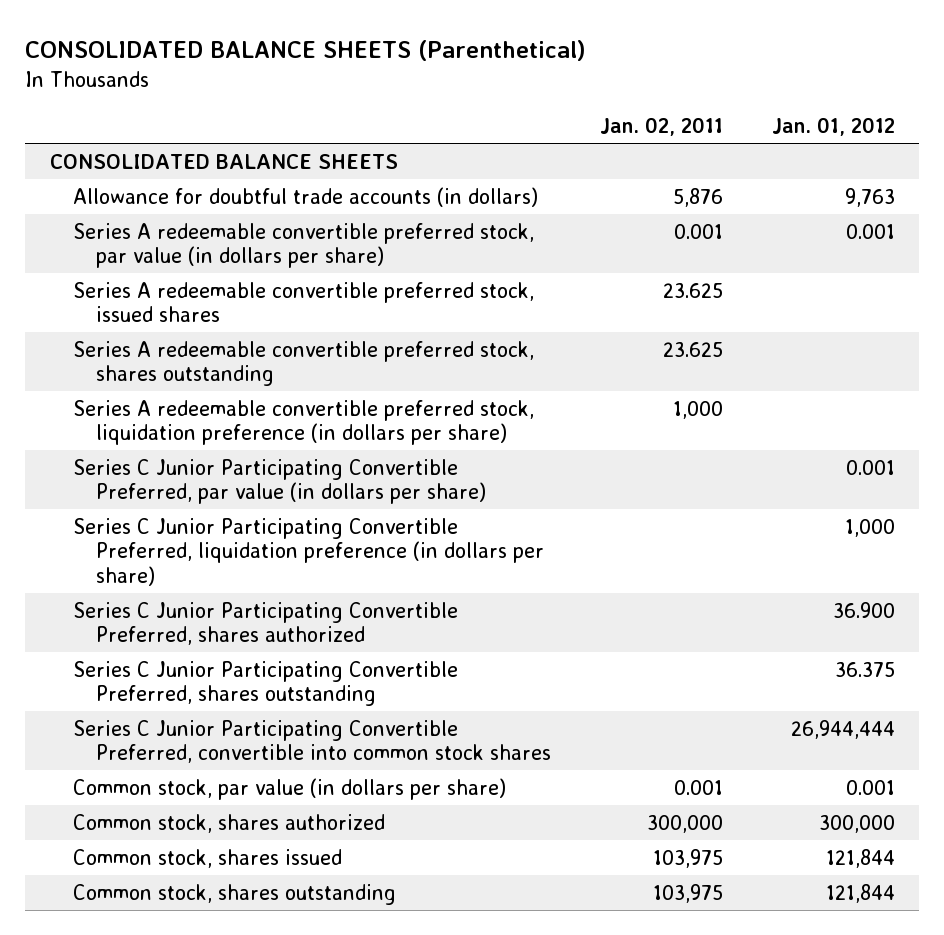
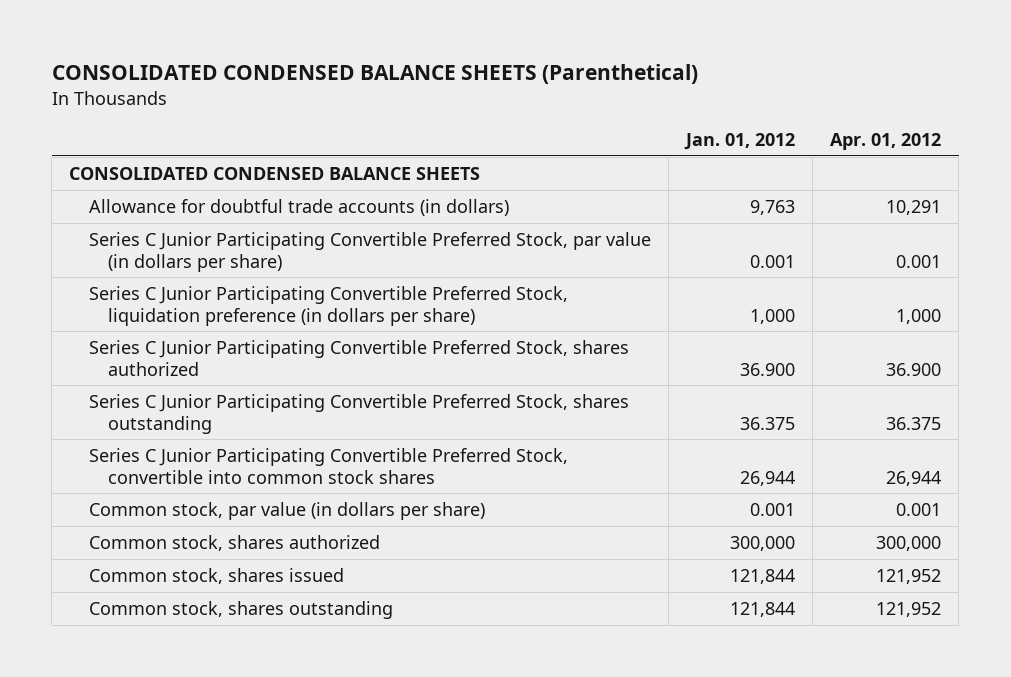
[25,40,587,62] CONSOLIDATED BALANCE SHEETS (Parenthetical) -> [51,63,698,84] CONSOLIDATED CONDENSED BALANCE SHEETS (Parenthetical)
[599,116,723,136] Jan. 02, 2011 -> none
none -> [830,132,942,150] Apr. 01, 2012
[49,153,398,169] CONSOLIDATED BALANCE SHEETS -> [69,166,481,180] CONSOLIDATED CONDENSED BALANCE SHEETS
[73,222,535,269] Series A redeemable convertible preferred stock, par value (in dollars per share) -> none
[73,281,535,323] Series A redeemable convertible preferred stock, issued shares -> none
[73,340,535,387] Series A redeemable convertible preferred stock, shares outstanding -> none
[73,399,535,446] Series A redeemable convertible preferred stock, liquidation preference (in dollars per share) -> none
[73,458,487,505] Series C Junior Participating Convertible Preferred, par value (in dollars per share) -> [88,231,651,272] Series C Junior Participating Convertible Preferred Stock, par value (in dollars per share)
[73,517,545,586] Series C Junior Participating Convertible Preferred, liquidation preference (in dollars per share) -> [88,285,568,326] Series C Junior Participating Convertible Preferred Stock, liquidation preference (in dollars per share)
[73,601,459,646] Series C Junior Participating Convertible Preferred, shares authorized -> [88,339,629,376] Series C Junior Participating Convertible Preferred Stock, shares authorized
[73,660,459,707] Series C Junior Participating Convertible Preferred, shares outstanding -> [88,393,629,434] Series C Junior Participating Convertible Preferred Stock, shares outstanding
[73,719,552,764] Series C Junior Participating Convertible Preferred, convertible into common stock shares -> [88,447,568,484] Series C Junior Participating Convertible Preferred Stock, convertible into common stock shares
[790,719,895,739] 26,944,444 -> [739,470,795,486] 26,944

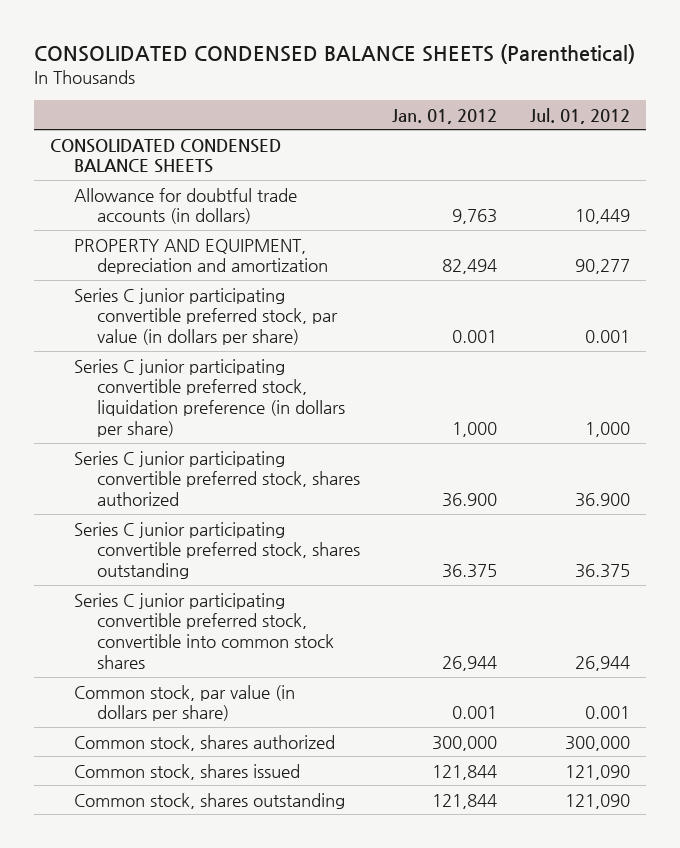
[830,132,942,150] Apr. 01, 2012 -> none
none -> [529,107,630,124] Jul. 01, 2012
none -> [73,238,328,275] PROPERTY AND EQUIPMENT, depreciation and amortization
[88,231,651,272] Series C Junior Participating Convertible Preferred Stock, par value (in dollars per share) -> [73,287,338,346] Series C junior participating convertible preferred stock, par value (in dollars per share)
[88,285,568,326] Series C Junior Participating Convertible Preferred Stock, liquidation preference (in dollars per share) -> [73,358,345,438] Series C junior participating convertible preferred stock, liquidation preference (in dollars per share)
[88,339,629,376] Series C Junior Participating Convertible Preferred Stock, shares authorized -> [73,450,360,507] Series C junior participating convertible preferred stock, shares authorized
[88,393,629,434] Series C Junior Participating Convertible Preferred Stock, shares outstanding -> [73,521,360,580] Series C junior participating convertible preferred stock, shares outstanding
[88,447,568,484] Series C Junior Participating Convertible Preferred Stock, convertible into common stock shares -> [73,592,334,670] Series C junior participating convertible preferred stock, convertible into common stock shares

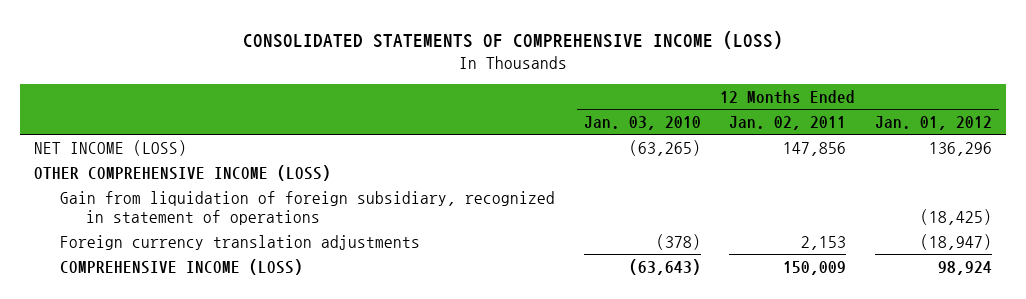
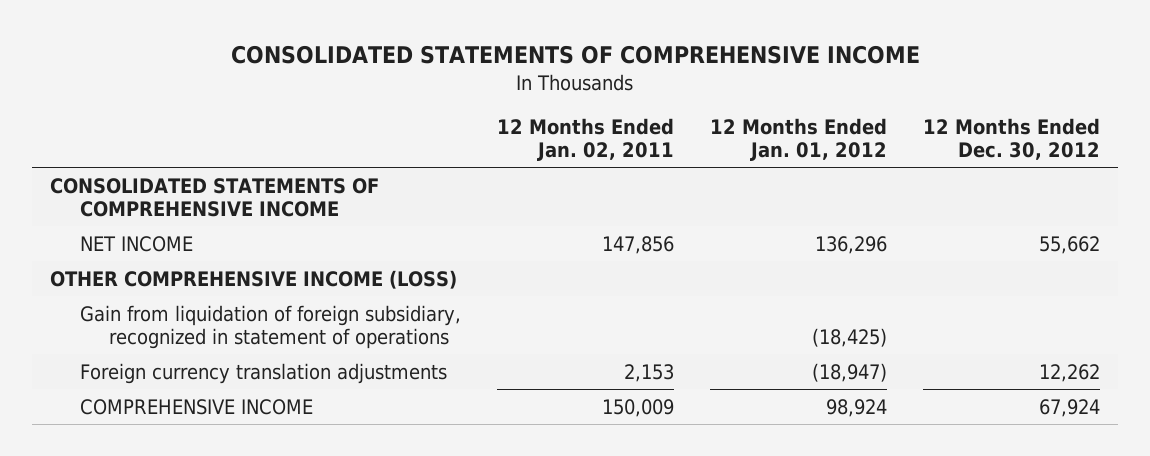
[243,30,784,49] CONSOLIDATED STATEMENTS OF COMPREHENSIVE INCOME (LOSS) -> [231,44,921,64] CONSOLIDATED STATEMENTS OF COMPREHENSIVE INCOME
[583,116,701,131] Jan. 03, 2010 -> none
none -> [922,117,1100,161] 12 Months Ended Dec. 30, 2012
none -> [50,177,380,217] CONSOLIDATED STATEMENTS OF COMPREHENSIVE INCOME
[34,139,188,156] NET INCOME (LOSS) -> [79,235,193,252] NET INCOME
[60,258,304,275] COMPREHENSIVE INCOME (LOSS) -> [79,398,313,415] COMPREHENSIVE INCOME

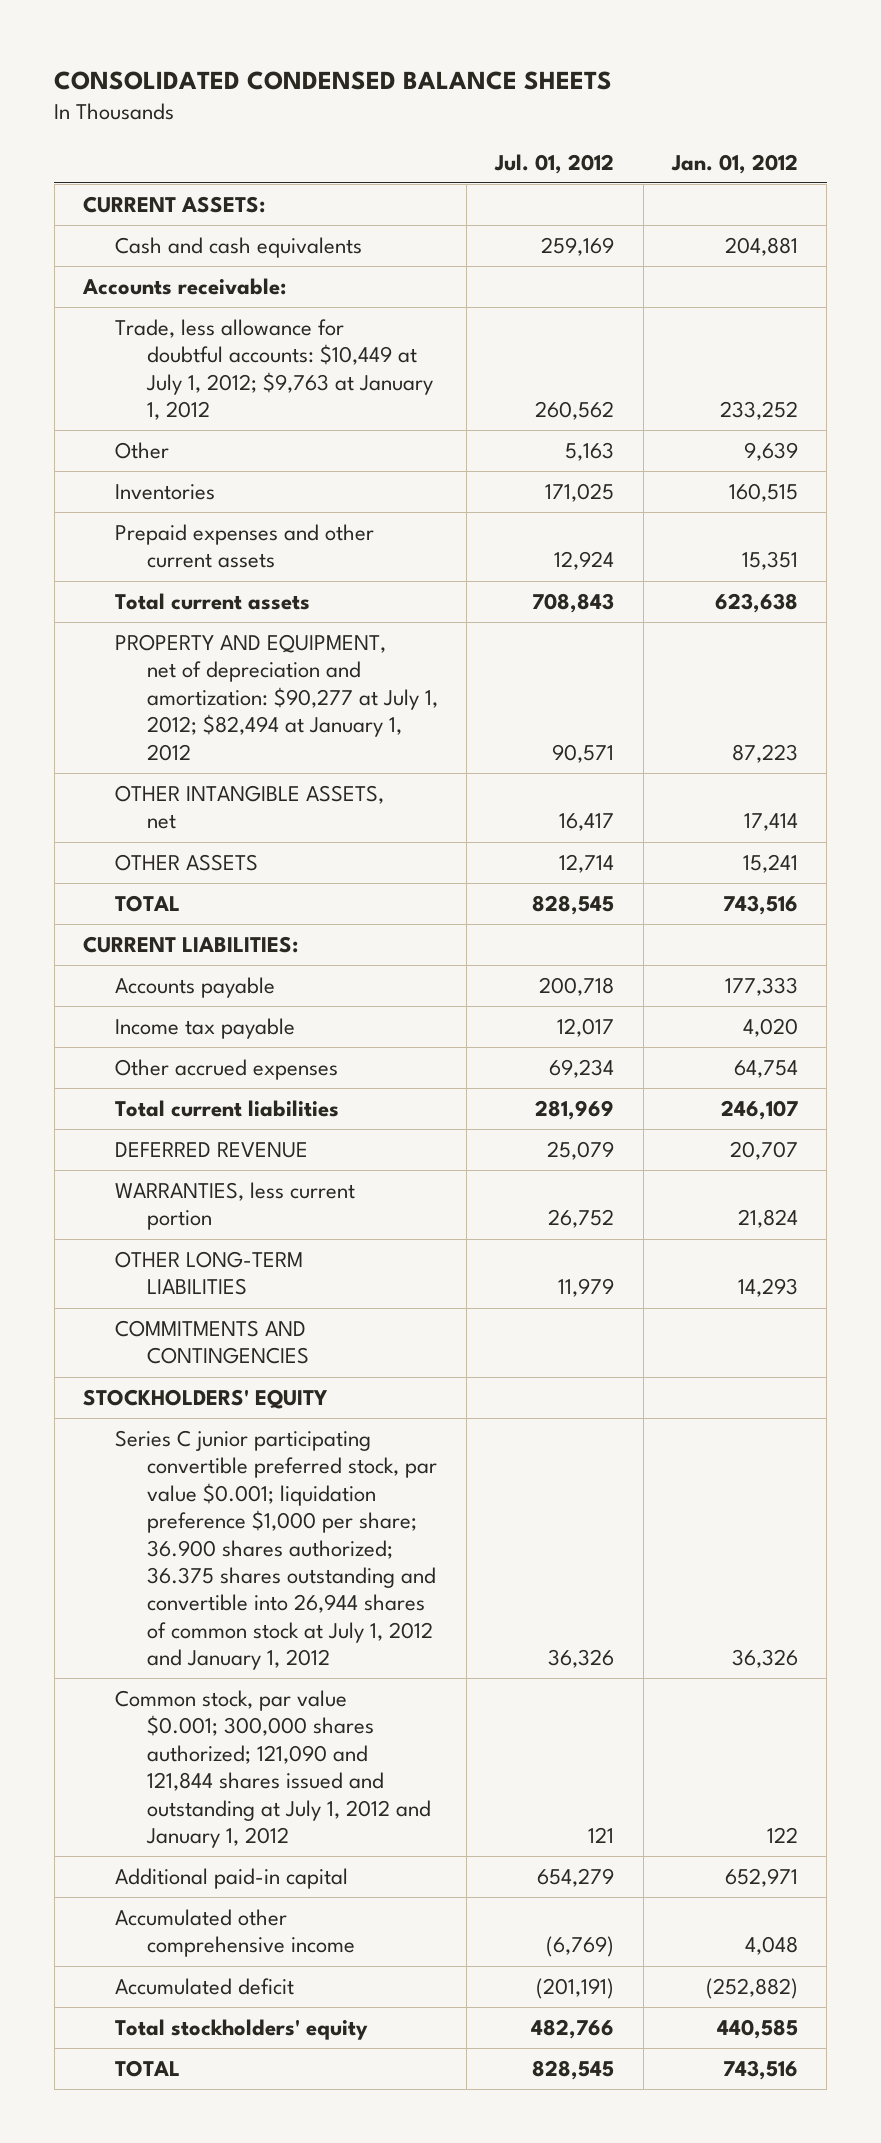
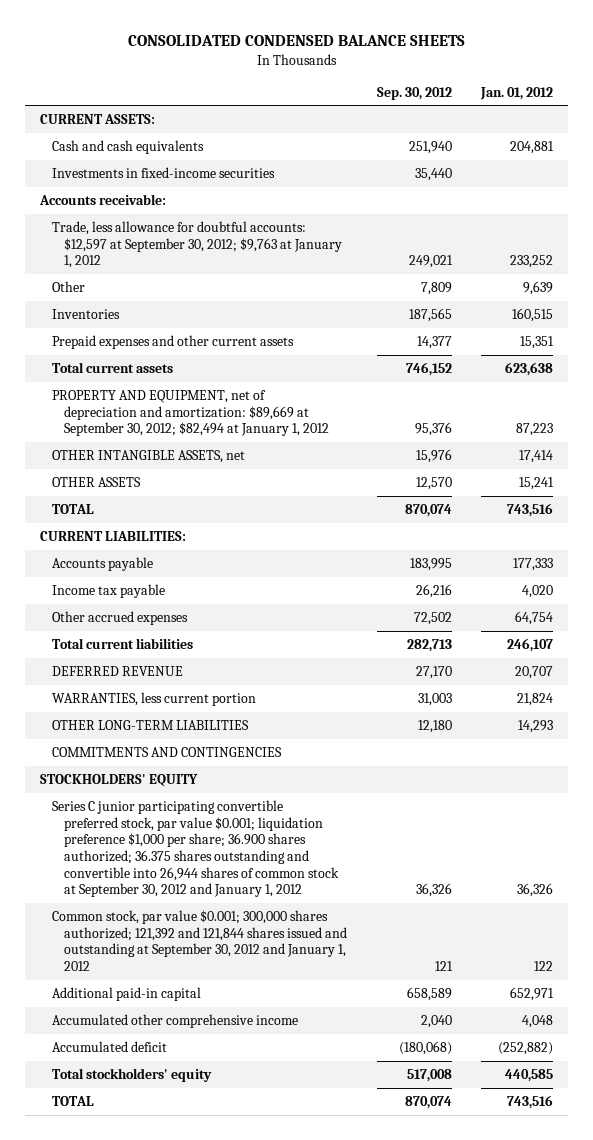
[494,153,615,174] Jul. 01, 2012 -> none
none -> [376,86,452,100] Sep. 30, 2012
none -> [52,167,276,179] Investments in fixed-income securities
[114,319,433,421] Trade, less allowance for doubtful accounts: $10,449 at July 1, 2012; $9,763 at January 1, 2012 -> [52,221,343,269] Trade, less allowance for doubtful accounts: $12,597 at September 30, 2012; $9,763 at January 1, 2012
[114,634,438,761] PROPERTY AND EQUIPMENT, net of depreciation and amortization: $90,277 at July 1, 2012; $82,494 at January 1, 2012 -> [52,390,330,437] PROPERTY AND EQUIPMENT, net of depreciation and amortization: $89,669 at September 30, 2012; $82,494 at January 1, 2012
[114,1430,437,1670] Series C junior participating convertible preferred stock, par value $0.001; liquidation preference $1,000 per share; 36.900 shares authorized; 36.375 shares outstanding and convertible into 26,944 shares of common stock at July 1, 2012 and January 1, 2012 -> [52,800,340,898] Series C junior participating convertible preferred stock, par value $0.001; liquidation preference $1,000 per share; 36.900 shares authorized; 36.375 shares outstanding and convertible into 26,944 shares of common stock at September 30, 2012 and January 1, 2012
[114,1690,431,1848] Common stock, par value $0.001; 300,000 shares authorized; 121,090 and 121,844 shares issued and outstanding at July 1, 2012 and January 1, 2012 -> [52,910,348,972] Common stock, par value $0.001; 300,000 shares authorized; 121,392 and 121,844 shares issued and outstanding at September 30, 2012 and January 1, 2012

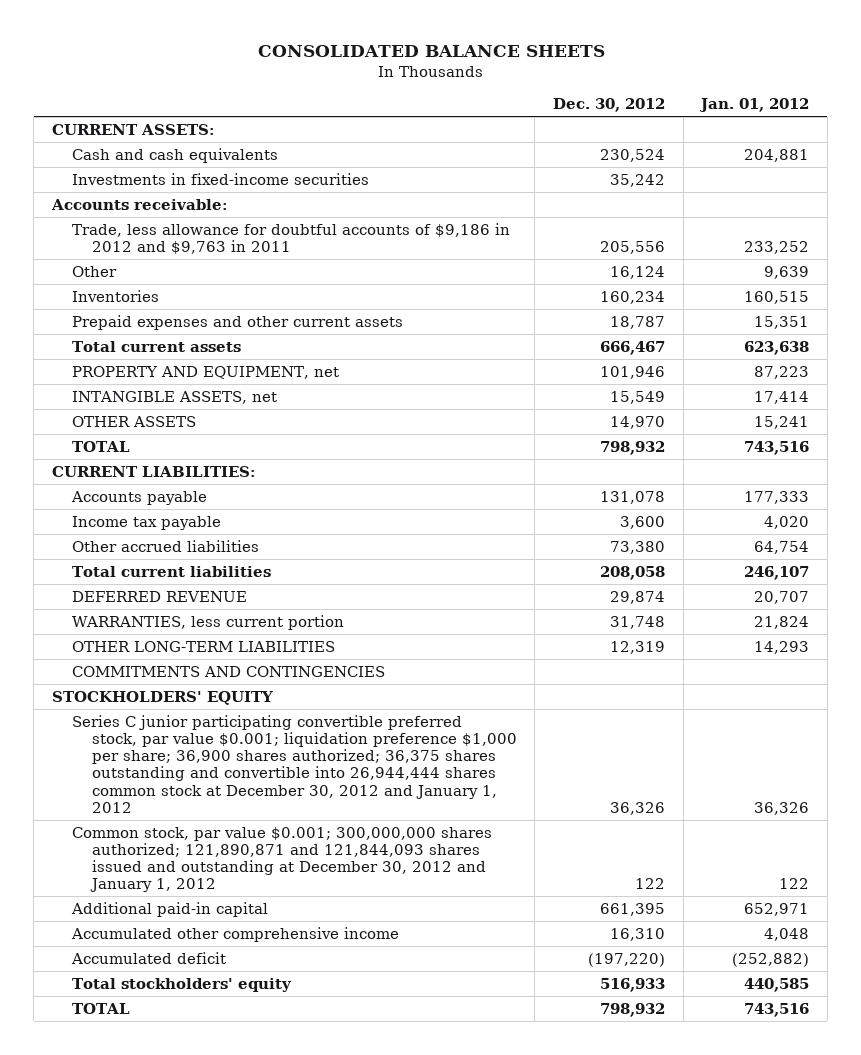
[127,35,465,47] CONSOLIDATED CONDENSED BALANCE SHEETS -> [257,44,605,57] CONSOLIDATED BALANCE SHEETS
[376,86,452,100] Sep. 30, 2012 -> none
none -> [552,98,665,113] Dec. 30, 2012
[52,221,343,269] Trade, less allowance for doubtful accounts: $12,597 at September 30, 2012; $9,763 at January 1, 2012 -> [71,222,510,255] Trade, less allowance for doubtful accounts of $9,186 in 2012 and $9,763 in 2011
[52,390,330,437] PROPERTY AND EQUIPMENT, net of depreciation and amortization: $89,669 at September 30, 2012; $82,494 at January 1, 2012 -> [71,365,339,379] PROPERTY AND EQUIPMENT, net
[52,450,246,464] OTHER INTANGIBLE ASSETS, net -> [71,390,277,404] INTANGIBLE ASSETS, net
[52,611,189,626] Other accrued expenses -> [71,539,259,552] Other accrued liabilities
[52,800,340,898] Series C junior participating convertible preferred stock, par value $0.001; liquidation preference $1,000 per share; 36.900 shares authorized; 36.375 shares outstanding and convertible into 26,944 shares of common stock at September 30, 2012 and January 1, 2012 -> [71,714,517,813] Series C junior participating convertible preferred stock, par value $0.001; liquidation preference $1,000 per share; 36,900 shares authorized; 36,375 shares outstanding and convertible into 26,944,444 shares common stock at December 30, 2012 and January 1, 2012
[52,910,348,972] Common stock, par value $0.001; 300,000 shares authorized; 121,392 and 121,844 shares issued and outstanding at September 30, 2012 and January 1, 2012 -> [71,826,492,893] Common stock, par value $0.001; 300,000,000 shares authorized; 121,890,871 and 121,844,093 shares issued and outstanding at December 30, 2012 and January 1, 2012

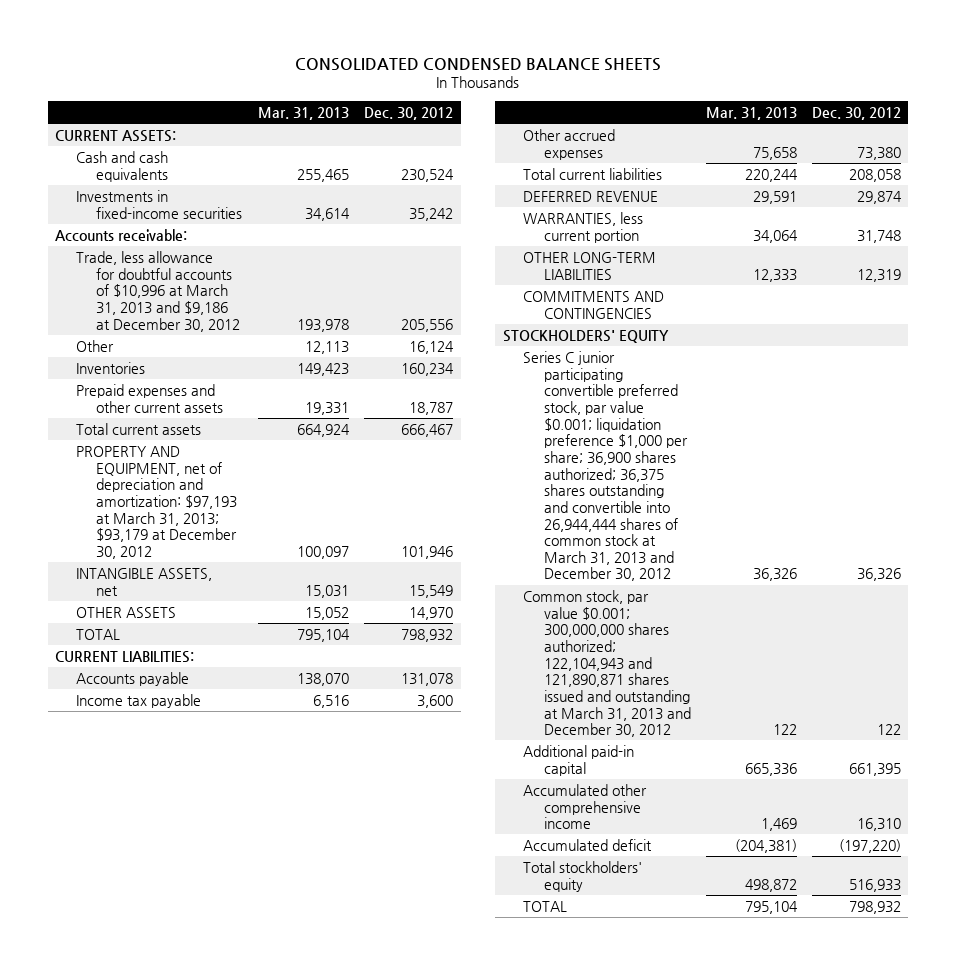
[257,44,605,57] CONSOLIDATED BALANCE SHEETS -> [294,57,661,71] CONSOLIDATED CONDENSED BALANCE SHEETS
[699,98,810,113] Jan. 01, 2012 -> none
none -> [258,107,350,121] Mar. 31, 2013
[71,222,510,255] Trade, less allowance for doubtful accounts of $9,186 in 2012 and $9,763 in 2011 -> [75,250,241,332] Trade, less allowance for doubtful accounts of $10,996 at March 31, 2013 and $9,186 at December 30, 2012
[71,365,339,379] PROPERTY AND EQUIPMENT, net -> [75,445,238,559] PROPERTY AND EQUIPMENT, net of depreciation and amortization: $97,193 at March 31, 2013; $93,179 at December 30, 2012
[71,539,259,552] Other accrued liabilities -> [523,128,616,160] Other accrued expenses
[71,714,517,813] Series C junior participating convertible preferred stock, par value $0.001; liquidation preference $1,000 per share; 36,900 shares authorized; 36,375 shares outstanding and convertible into 26,944,444 shares common stock at December 30, 2012 and January 1, 2012 -> [523,350,688,582] Series C junior participating convertible preferred stock, par value $0.001; liquidation preference $1,000 per share; 36,900 shares authorized; 36,375 shares outstanding and convertible into 26,944,444 shares of common stock at March 31, 2013 and December 30, 2012
[71,826,492,893] Common stock, par value $0.001; 300,000,000 shares authorized; 121,890,871 and 121,844,093 shares issued and outstanding at December 30, 2012 and January 1, 2012 -> [523,589,691,738] Common stock, par value $0.001; 300,000,000 shares authorized; 122,104,943 and 121,890,871 shares issued and outstanding at March 31, 2013 and December 30, 2012

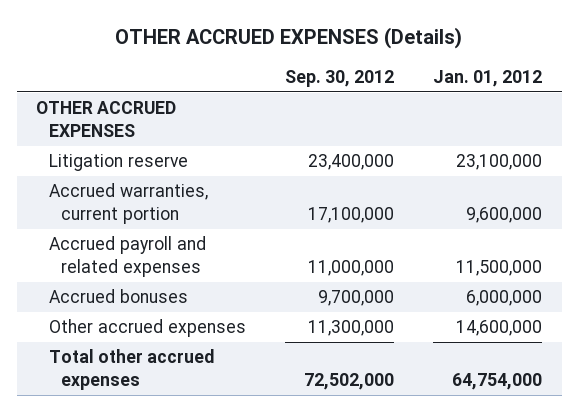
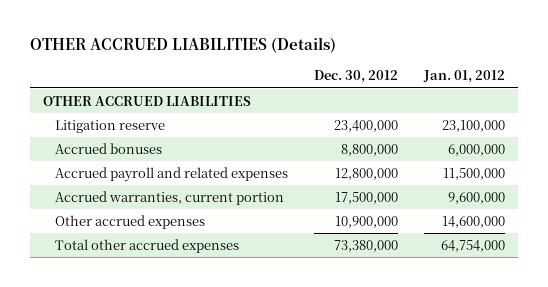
[115,26,463,49] OTHER ACCRUED EXPENSES (Details) -> [30,37,337,54] OTHER ACCRUED LIABILITIES (Details)
[284,69,394,87] Sep. 30, 2012 -> none
none -> [313,70,398,84] Dec. 30, 2012
[36,101,177,137] OTHER ACCRUED EXPENSES -> [43,95,252,106] OTHER ACCRUED LIABILITIES
[48,236,206,277] Accrued payroll and related expenses -> [54,166,288,182] Accrued payroll and related expenses
[48,183,208,224] Accrued warranties, current portion -> [54,190,284,205] Accrued warranties, current portion

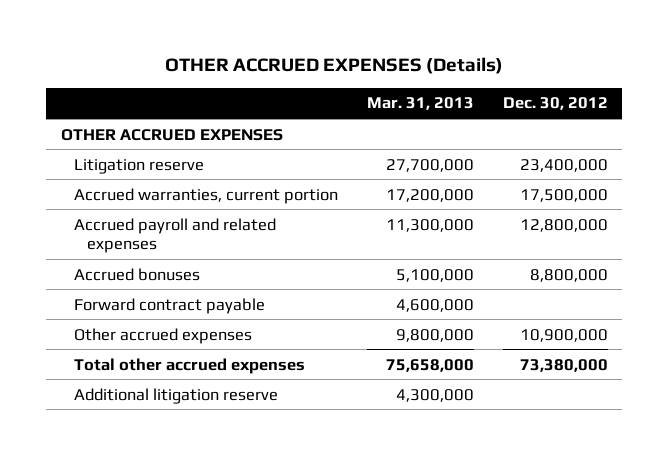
[30,37,337,54] OTHER ACCRUED LIABILITIES (Details) -> [165,57,504,75] OTHER ACCRUED EXPENSES (Details)
[423,70,506,84] Jan. 01, 2012 -> none
none -> [366,97,474,111] Mar. 31, 2013
[43,95,252,106] OTHER ACCRUED LIABILITIES -> [60,128,283,141] OTHER ACCRUED EXPENSES
[54,166,288,182] Accrued payroll and related expenses -> [73,217,276,253] Accrued payroll and related expenses
[54,142,162,154] Accrued bonuses -> [73,267,200,281] Accrued bonuses
none -> [73,297,265,314] Forward contract payable
none -> [73,387,278,404] Additional litigation reserve

